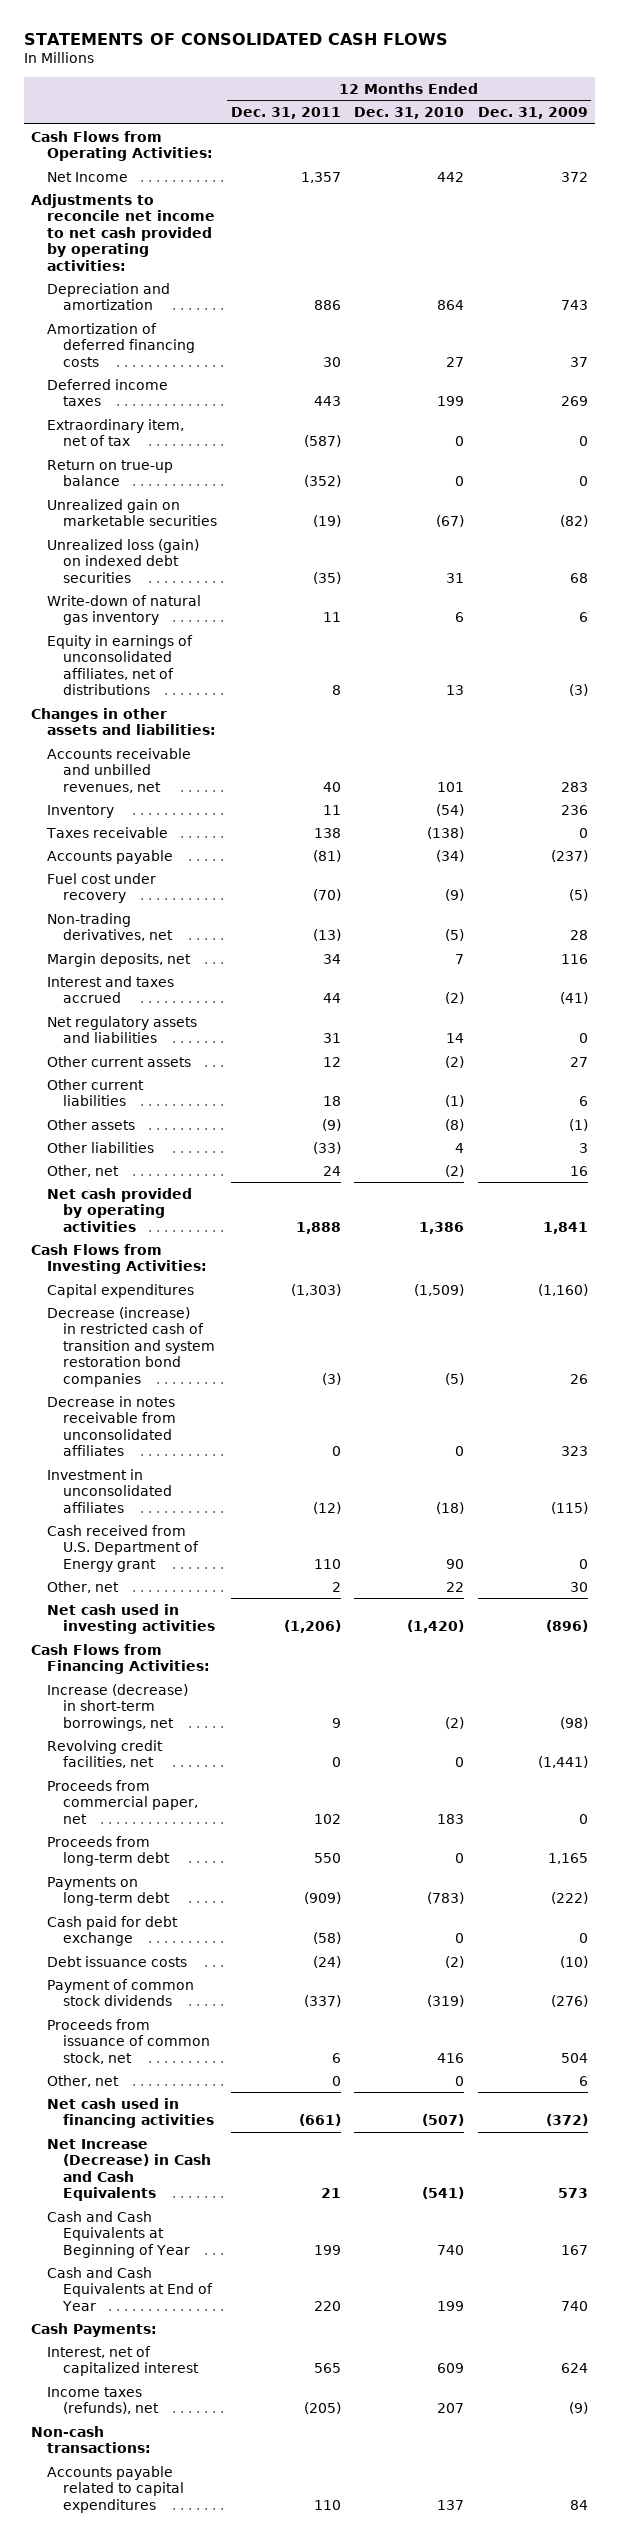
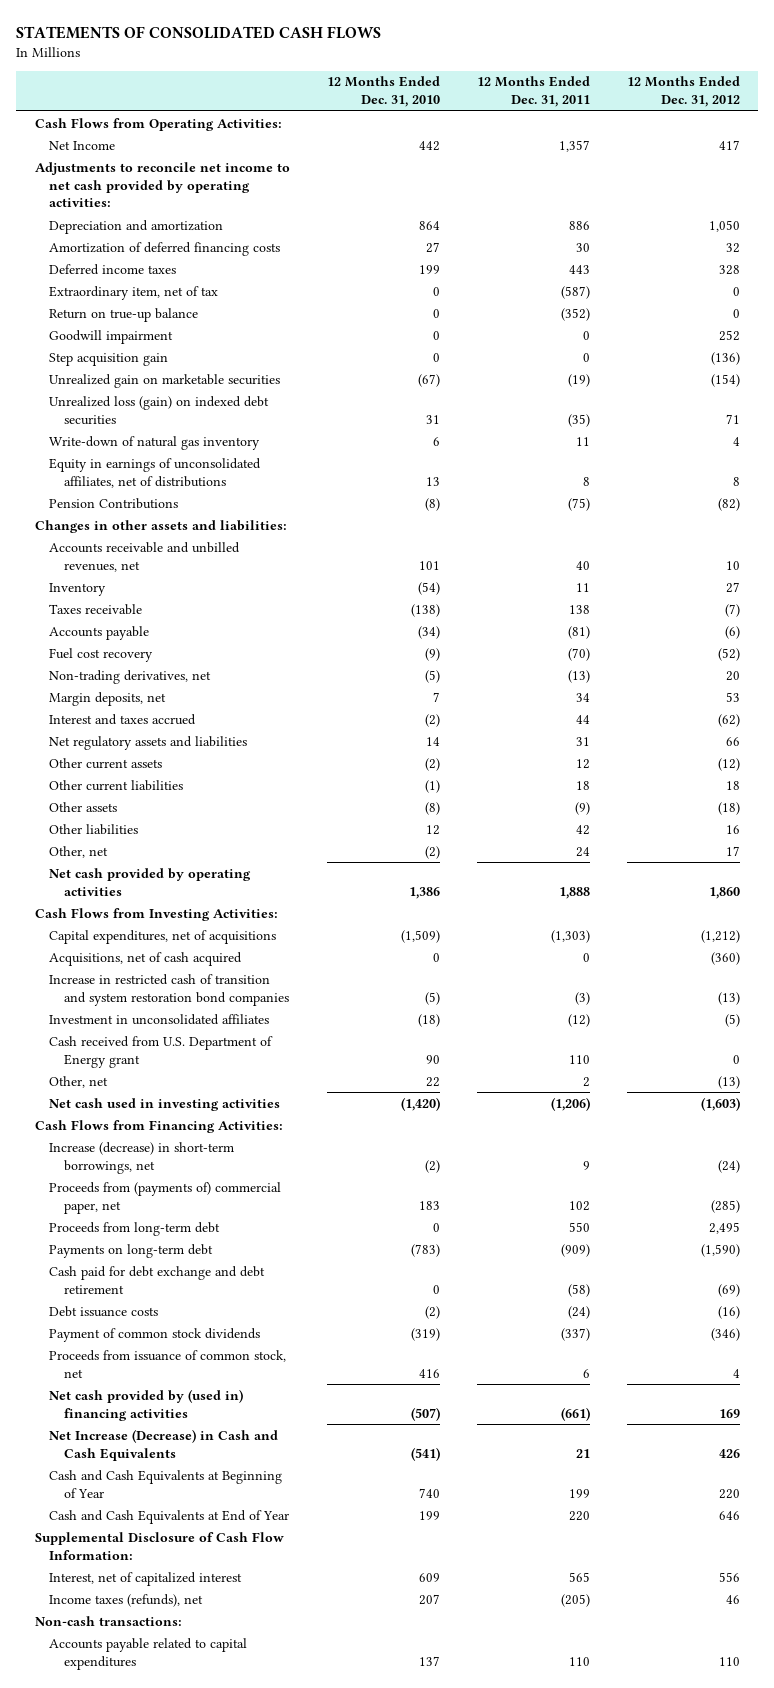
[477,106,588,119] Dec. 31, 2009 -> none
none -> [626,76,740,108] 12 Months Ended Dec. 31, 2012
none -> [49,329,174,344] Goodwill impairment
none -> [49,352,169,366] Step acquisition gain
none -> [49,497,179,509] Pension Contributions
[47,872,157,904] Fuel cost under recovery -> [49,647,154,662] Fuel cost recovery
[312,1141,341,1154] (33) -> [575,824,590,835] 42
[455,1142,465,1153] 4 -> [425,824,440,835] 12
[47,1395,177,1457] Decrease in notes receivable from unconsolidated affiliates -> none
[47,1283,195,1298] Capital expenditures -> [49,929,277,944] Capital expenditures, net of acquisitions
none -> [49,951,243,966] Acquisitions, net of cash acquired
[47,1306,216,1387] Decrease (increase) in restricted cash of transition and system restoration bond companies -> [49,973,289,1006] Increase in restricted cash of transition and system restoration bond companies
[47,1739,164,1769] Revolving credit facilities, net -> none
[47,1779,199,1824] Proceeds from commercial paper, net -> [49,1181,282,1214] Proceeds from (payments of) commercial paper, net
[47,1915,179,1947] Cash paid for debt exchange -> [49,1265,266,1294] Cash paid for debt exchange and debt retirement
[47,2074,120,2087] Other, net -> none
[47,2097,215,2129] Net cash used in financing activities -> [49,1388,244,1421] Net cash provided by (used in) financing activities
[31,2322,158,2337] Cash Payments: -> none
none -> [34,1531,284,1560] Supplemental Disclosure of Cash Flow Information:

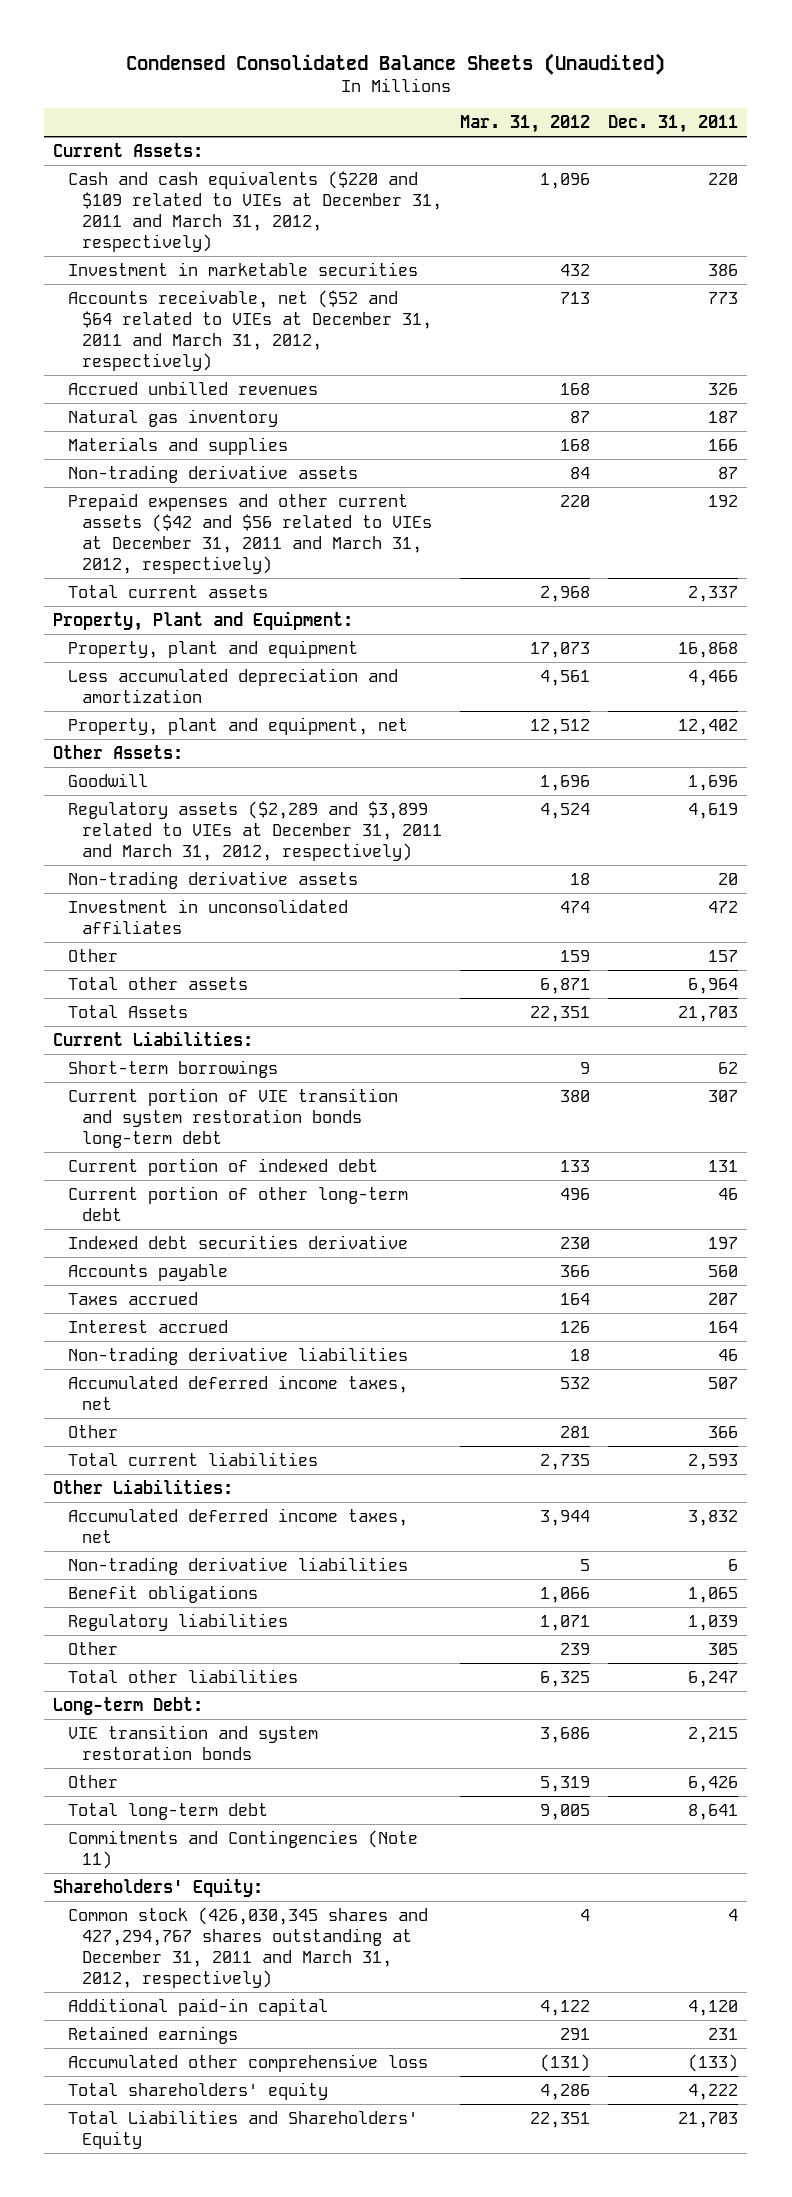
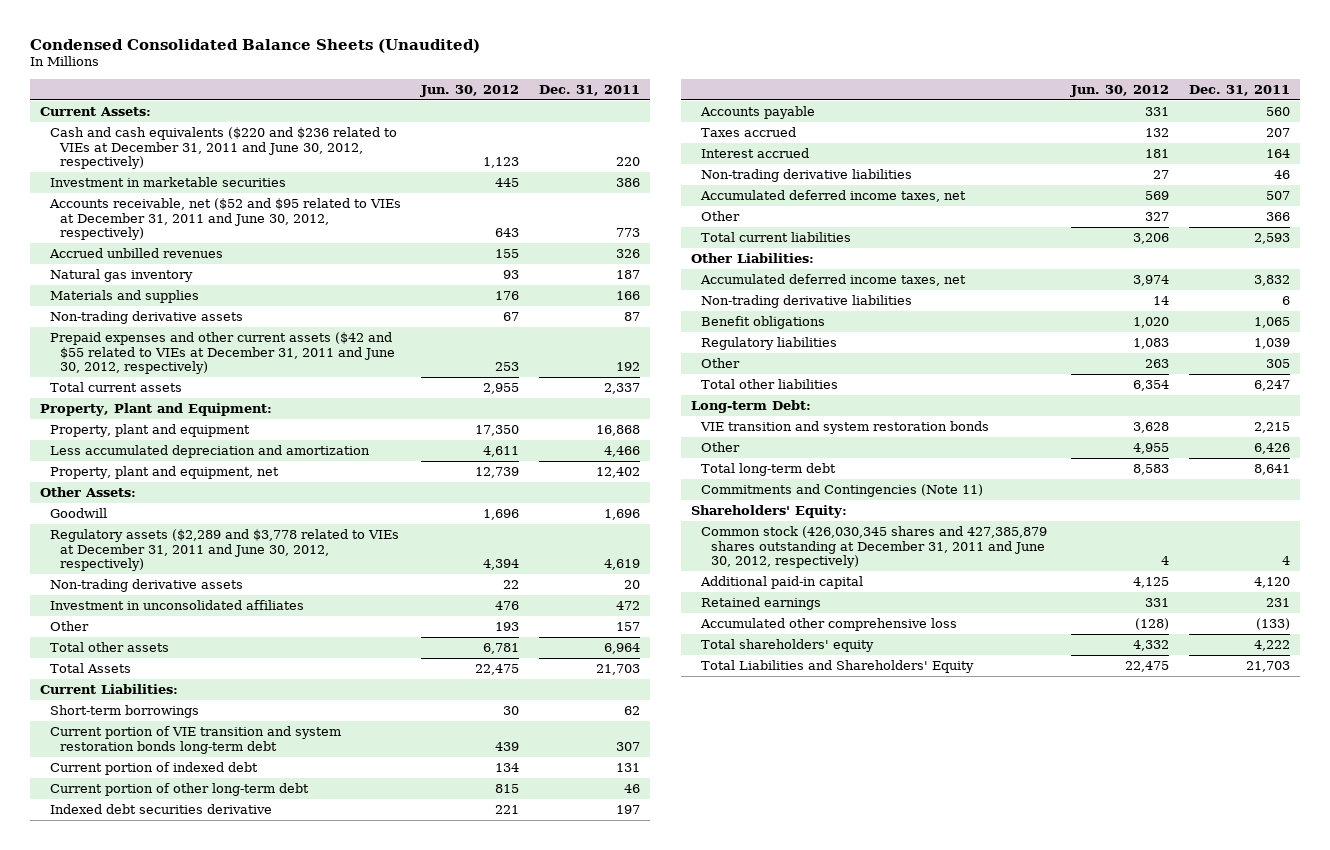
[460,115,591,134] Mar. 31, 2012 -> none
none -> [419,84,519,97] Jun. 30, 2012
[67,170,443,252] Cash and cash equivalents ($220 and $109 related to VIEs at December 31, 2011 and March 31, 2012, respectively) -> [50,127,398,170] Cash and cash equivalents ($220 and $236 related to VIEs at December 31, 2011 and June 30, 2012, respectively)
[67,289,433,371] Accounts receivable, net ($52 and $64 related to VIEs at December 31, 2011 and March 31, 2012, respectively) -> [49,198,402,241] Accounts receivable, net ($52 and $95 related to VIEs at December 31, 2011 and June 30, 2012, respectively)
[67,492,433,574] Prepaid expenses and other current assets ($42 and $56 related to VIEs at December 31, 2011 and March 31, 2012, respectively) -> [50,332,396,375] Prepaid expenses and other current assets ($42 and $55 related to VIEs at December 31, 2011 and June 30, 2012, respectively)
[67,800,443,861] Regulatory assets ($2,289 and $3,899 related to VIEs at December 31, 2011 and March 31, 2012, respectively) -> [50,529,400,572] Regulatory assets ($2,289 and $3,778 related to VIEs at December 31, 2011 and June 30, 2012, respectively)
[67,1906,428,1988] Common stock (426,030,345 shares and 427,294,767 shares outstanding at December 31, 2011 and March 31, 2012, respectively) -> [700,526,1047,569] Common stock (426,030,345 shares and 427,385,879 shares outstanding at December 31, 2011 and June 30, 2012, respectively)

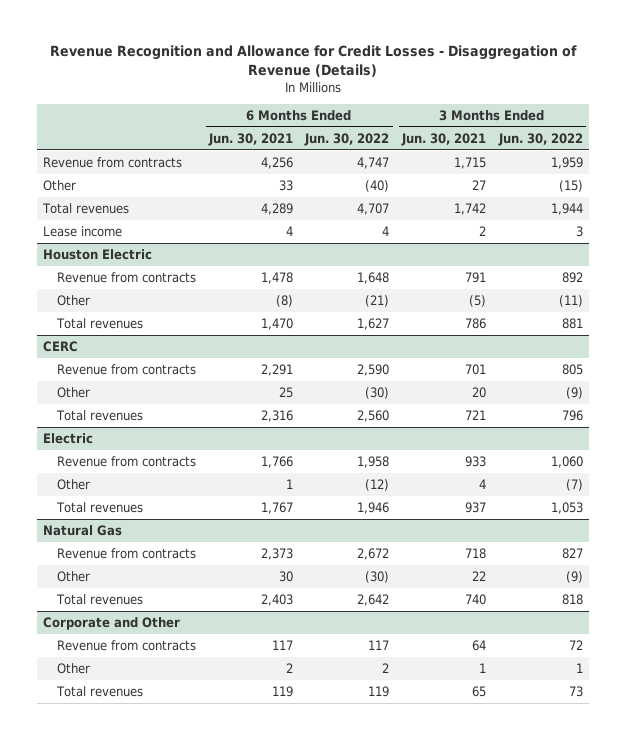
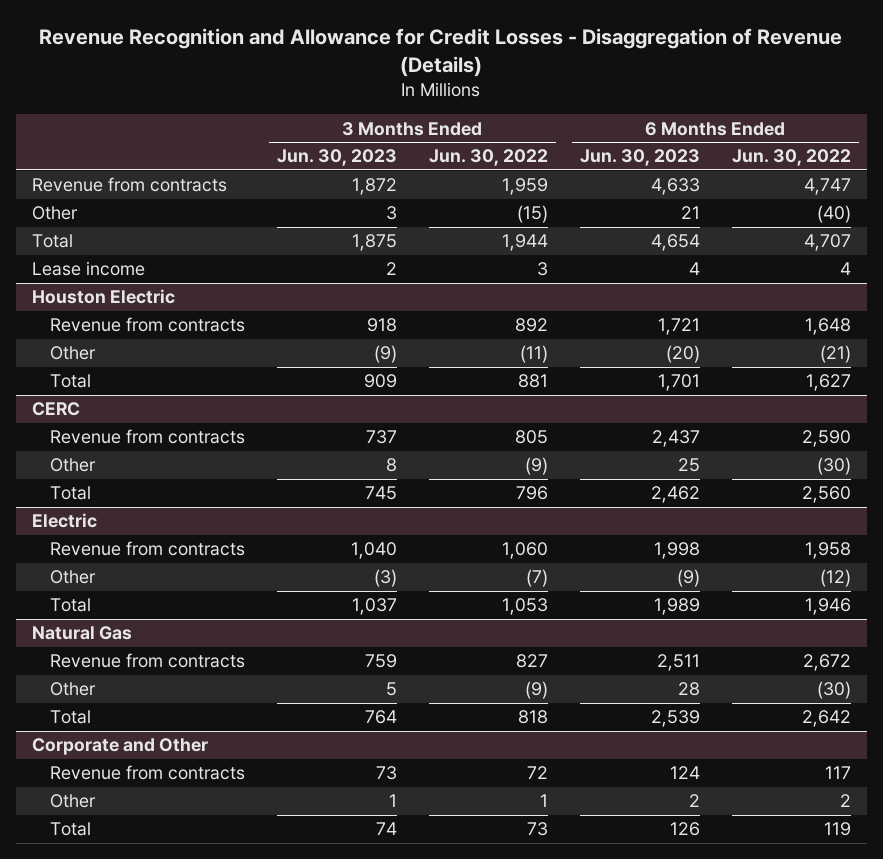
[207,132,293,146] Jun. 30, 2021 -> none
[401,132,487,146] Jun. 30, 2021 -> none
none -> [276,149,397,167] Jun. 30, 2023
none -> [579,149,700,167] Jun. 30, 2023
[42,202,130,214] Total revenues -> [32,234,74,249] Total
[55,317,143,329] Total revenues -> [49,374,91,389] Total
[55,409,143,421] Total revenues -> [49,486,91,501] Total
[55,501,143,513] Total revenues -> [49,598,91,613] Total
[55,593,143,605] Total revenues -> [49,710,91,725] Total
[55,685,143,697] Total revenues -> [49,822,91,837] Total

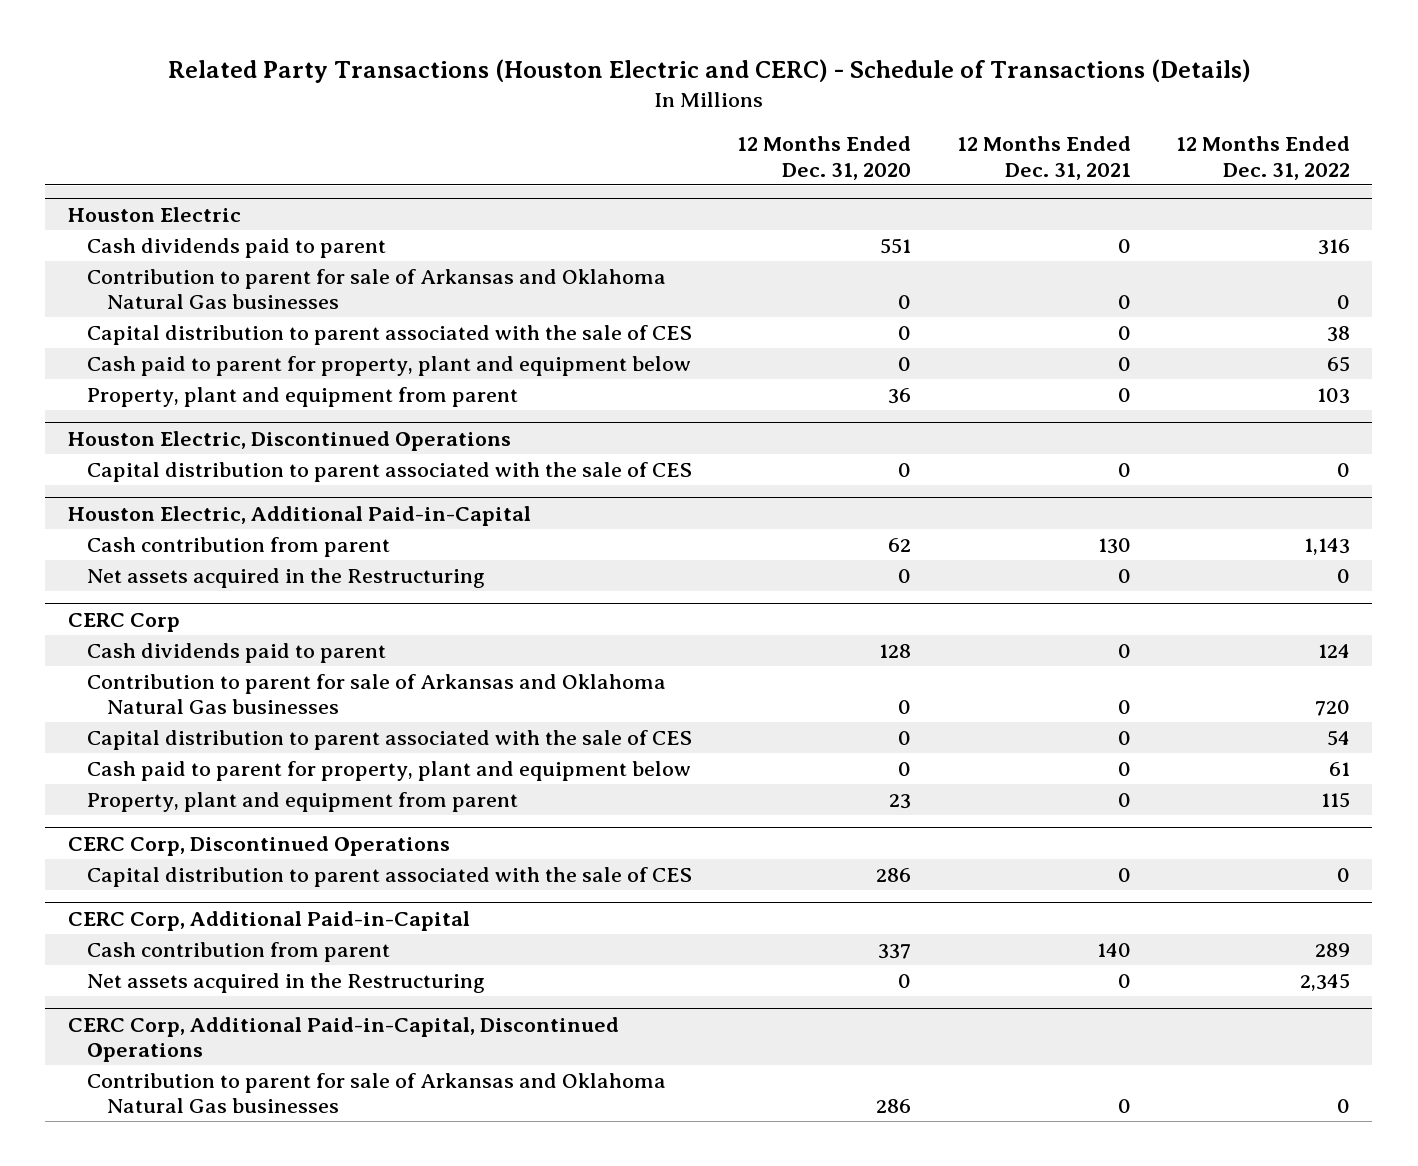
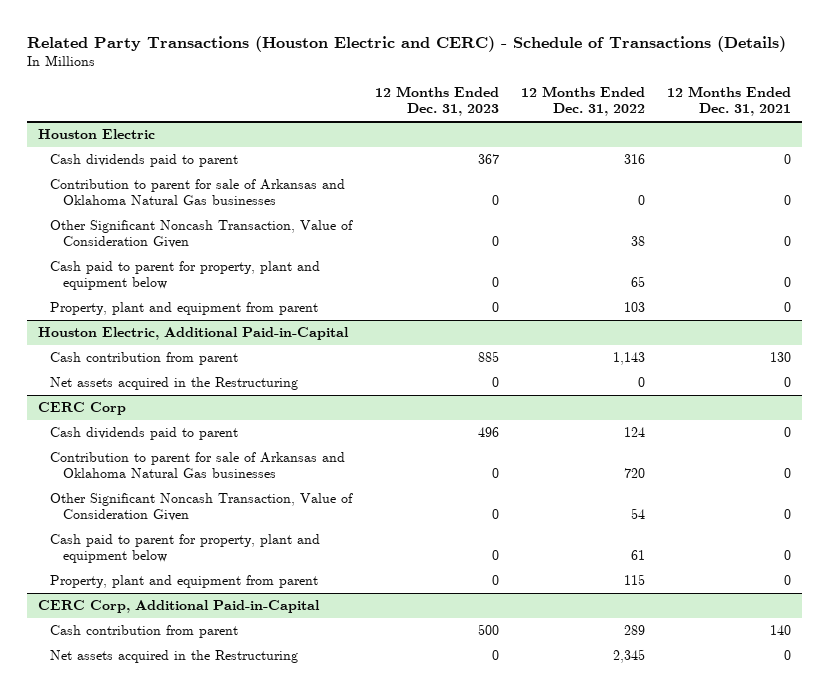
[737,136,912,180] 12 Months Ended Dec. 31, 2020 -> none
none -> [374,86,499,117] 12 Months Ended Dec. 31, 2023
[87,324,693,345] Capital distribution to parent associated with the sale of CES -> [50,220,354,249] Other Significant Noncash Transaction, Value of Consideration Given
[67,430,511,451] Houston Electric, Discontinued Operations -> none
[87,461,693,482] Capital distribution to parent associated with the sale of CES -> none
[87,729,693,750] Capital distribution to parent associated with the sale of CES -> [50,493,354,522] Other Significant Noncash Transaction, Value of Consideration Given
[67,835,450,856] CERC Corp, Discontinued Operations -> none
[87,866,693,887] Capital distribution to parent associated with the sale of CES -> none
[67,1016,619,1063] CERC Corp, Additional Paid-in-Capital, Discontinued Operations -> none
[87,1072,667,1114] Contribution to parent for sale of Arkansas and Oklahoma Natural Gas businesses -> none

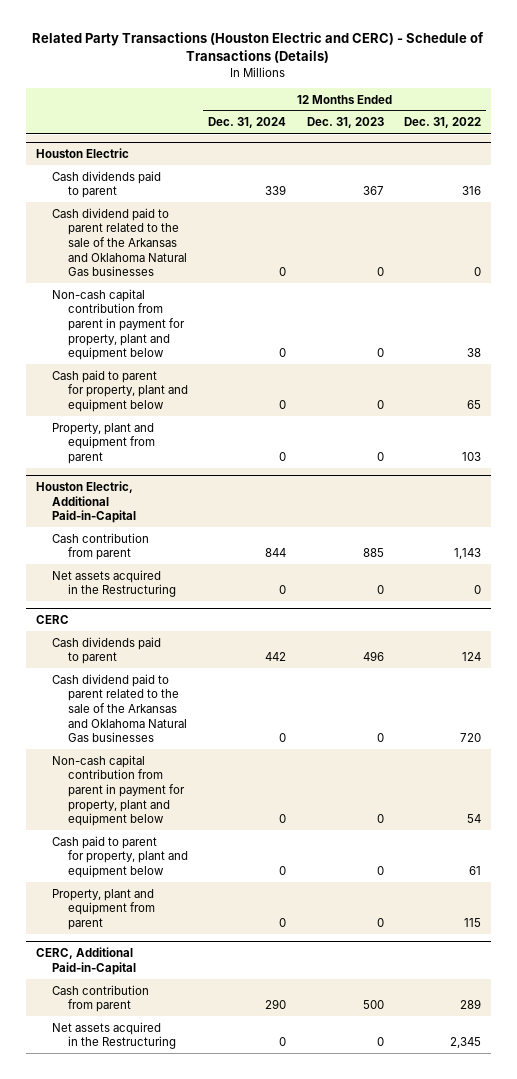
[667,86,792,117] 12 Months Ended Dec. 31, 2021 -> none
none -> [208,117,287,129] Dec. 31, 2024
[50,179,346,206] Contribution to parent for sale of Arkansas and Oklahoma Natural Gas businesses -> [51,207,188,277] Cash dividend paid to parent related to the sale of the Arkansas and Oklahoma Natural Gas businesses
[50,220,354,249] Other Significant Noncash Transaction, Value of Consideration Given -> [51,288,186,361] Non-cash capital contribution from parent in payment for property, plant and equipment below
[38,402,127,416] CERC Corp -> [35,614,69,624] CERC
[50,452,346,479] Contribution to parent for sale of Arkansas and Oklahoma Natural Gas businesses -> [51,673,188,743] Cash dividend paid to parent related to the sale of the Arkansas and Oklahoma Natural Gas businesses
[50,493,354,522] Other Significant Noncash Transaction, Value of Consideration Given -> [51,754,186,827] Non-cash capital contribution from parent in payment for property, plant and equipment below
[38,600,321,614] CERC Corp, Additional Paid-in-Capital -> [35,946,136,975] CERC, Additional Paid-in-Capital

